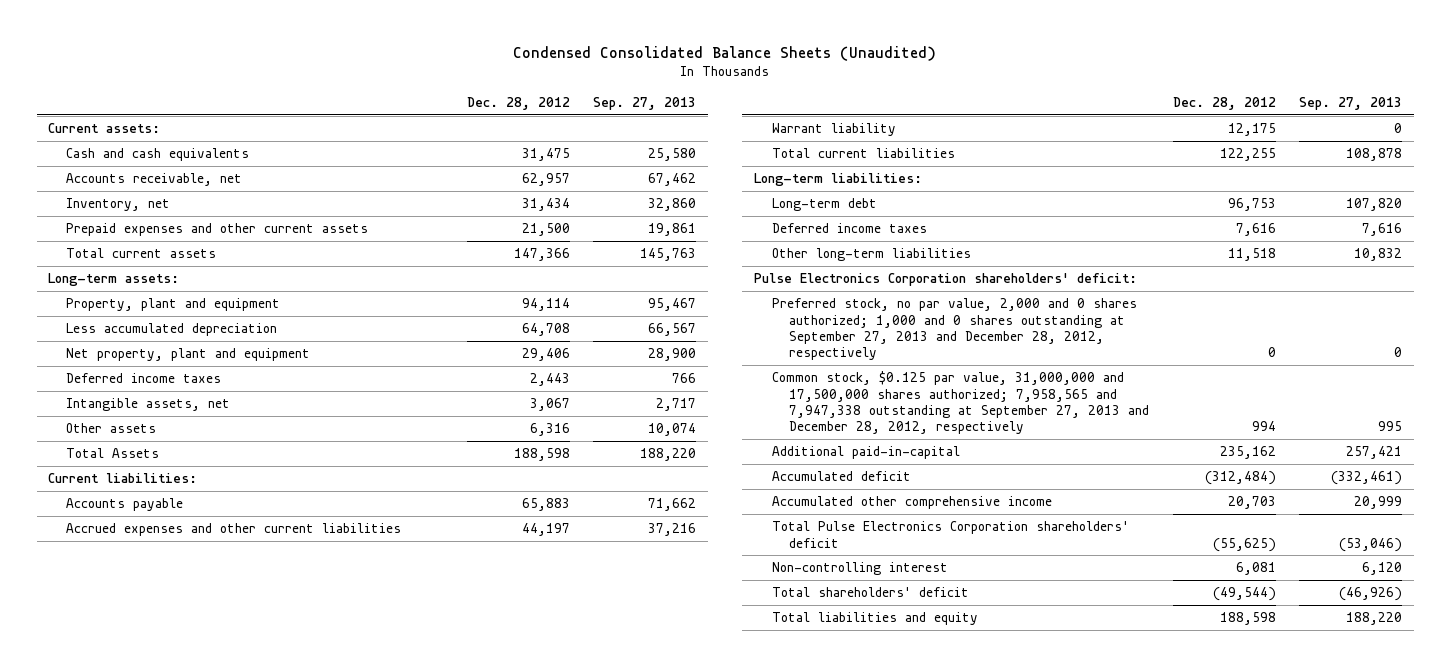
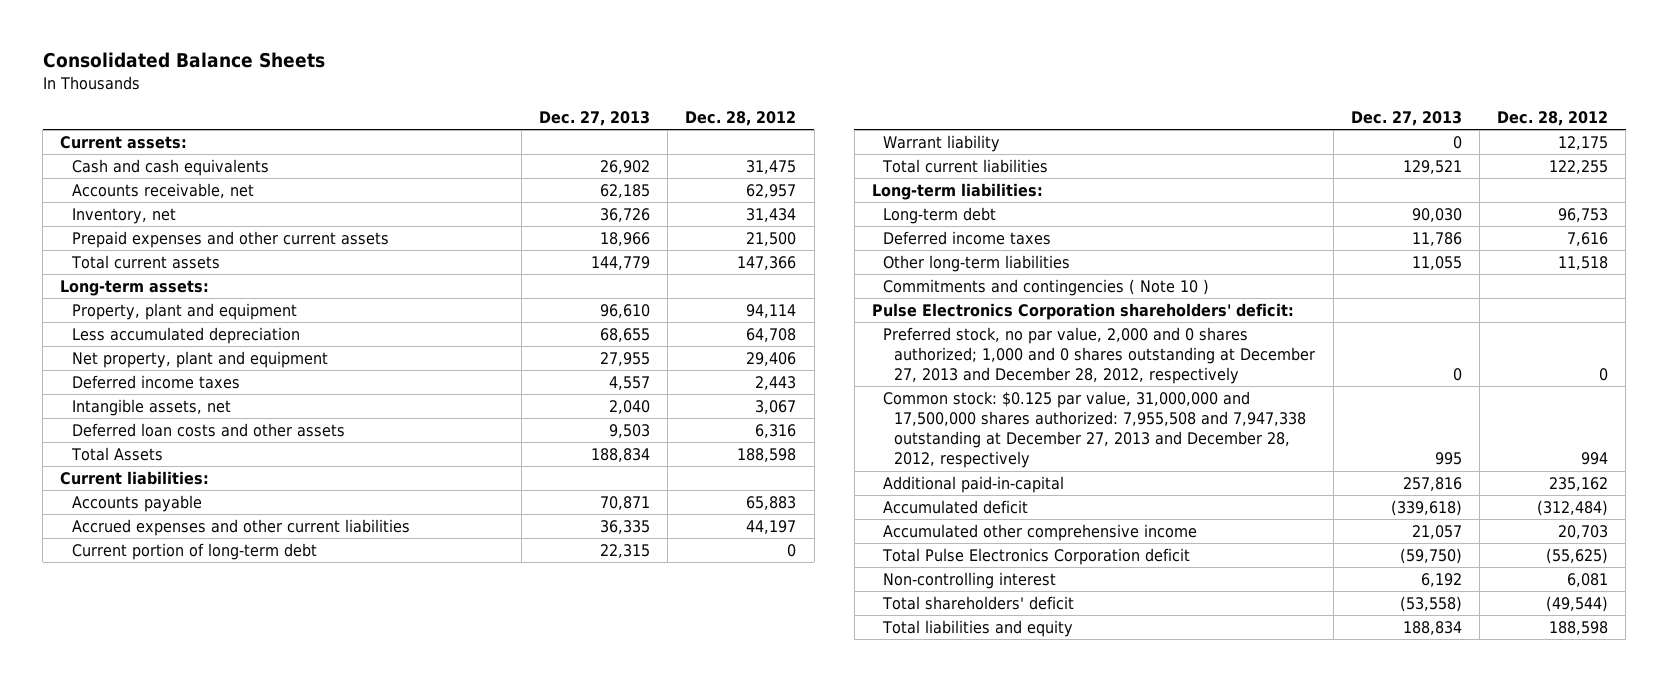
[513,45,937,61] Condensed Consolidated Balance Sheets (Unaudited) -> [42,52,325,69] Consolidated Balance Sheets
[593,96,697,110] Sep. 27, 2013 -> none
none -> [539,110,651,126] Dec. 27, 2013
[65,423,156,434] Other assets -> [71,422,345,437] Deferred loan costs and other assets
none -> [71,542,317,560] Current portion of long-term debt
none -> [883,278,1210,296] Commitments and contingencies ( Note 10 )
[771,298,1137,361] Preferred stock, no par value, 2,000 and 0 shares authorized; 1,000 and 0 shares outstanding at September 27, 2013 and December 28, 2012, respectively -> [883,326,1316,385] Preferred stock, no par value, 2,000 and 0 shares authorized; 1,000 and 0 shares outstanding at December 27, 2013 and December 28, 2012, respectively
[771,371,1150,435] Common stock, $0.125 par value, 31,000,000 and 17,500,000 shares authorized; 7,958,565 and 7,947,338 outstanding at September 27, 2013 and December 28, 2012, respectively -> [883,390,1307,469] Common stock: $0.125 par value, 31,000,000 and 17,500,000 shares authorized: 7,955,508 and 7,947,338 outstanding at December 27, 2013 and December 28, 2012, respectively
[771,521,1129,548] Total Pulse Electronics Corporation shareholders' deficit -> [882,547,1191,565] Total Pulse Electronics Corporation deficit

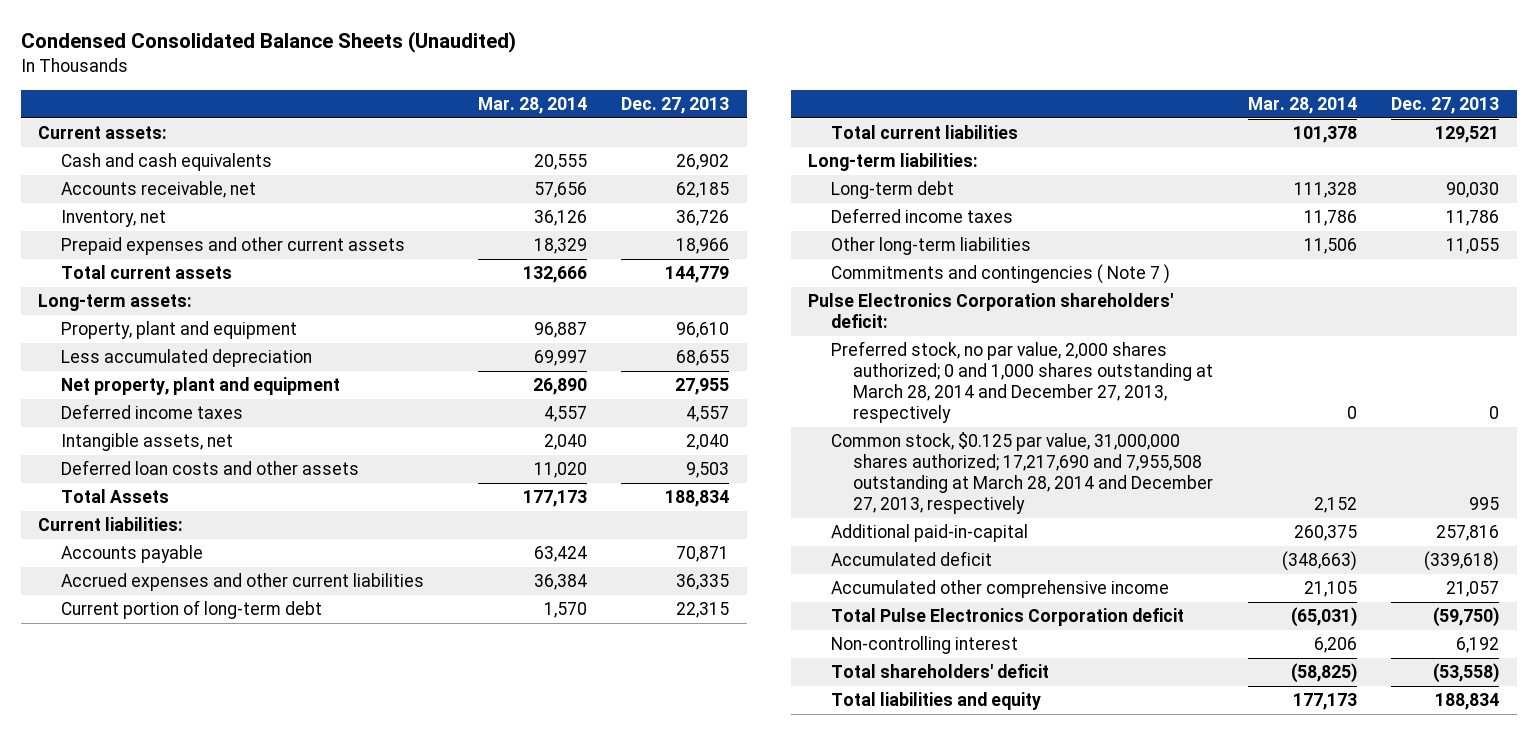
[42,52,325,69] Consolidated Balance Sheets -> [20,31,516,54] Condensed Consolidated Balance Sheets (Unaudited)
[685,110,797,126] Dec. 28, 2012 -> none
none -> [477,97,587,115] Mar. 28, 2014
[883,134,1001,152] Warrant liability -> none
[883,278,1210,296] Commitments and contingencies ( Note 10 ) -> [830,264,1170,285] Commitments and contingencies ( Note 7 )
[883,326,1316,385] Preferred stock, no par value, 2,000 and 0 shares authorized; 1,000 and 0 shares outstanding at December 27, 2013 and December 28, 2012, respectively -> [830,341,1214,424] Preferred stock, no par value, 2,000 shares authorized; 0 and 1,000 shares outstanding at March 28, 2014 and December 27, 2013, respectively
[883,390,1307,469] Common stock: $0.125 par value, 31,000,000 and 17,500,000 shares authorized: 7,955,508 and 7,947,338 outstanding at December 27, 2013 and December 28, 2012, respectively -> [830,432,1214,515] Common stock, $0.125 par value, 31,000,000 shares authorized; 17,217,690 and 7,955,508 outstanding at March 28, 2014 and December 27, 2013, respectively

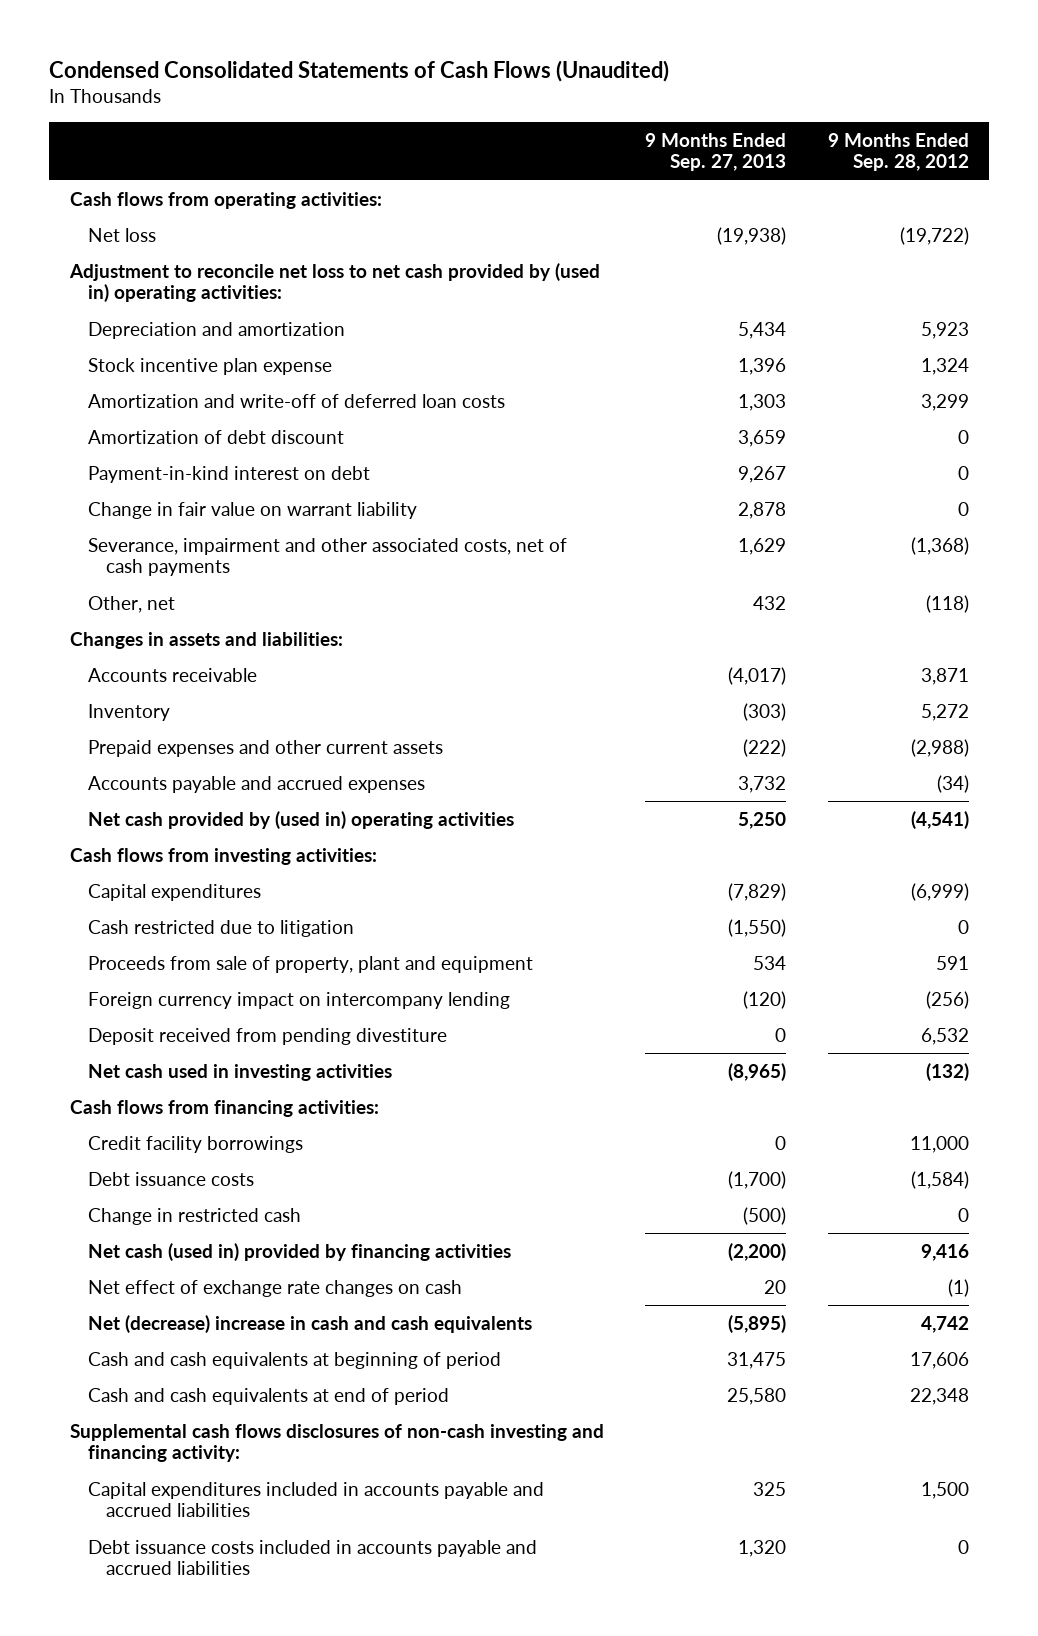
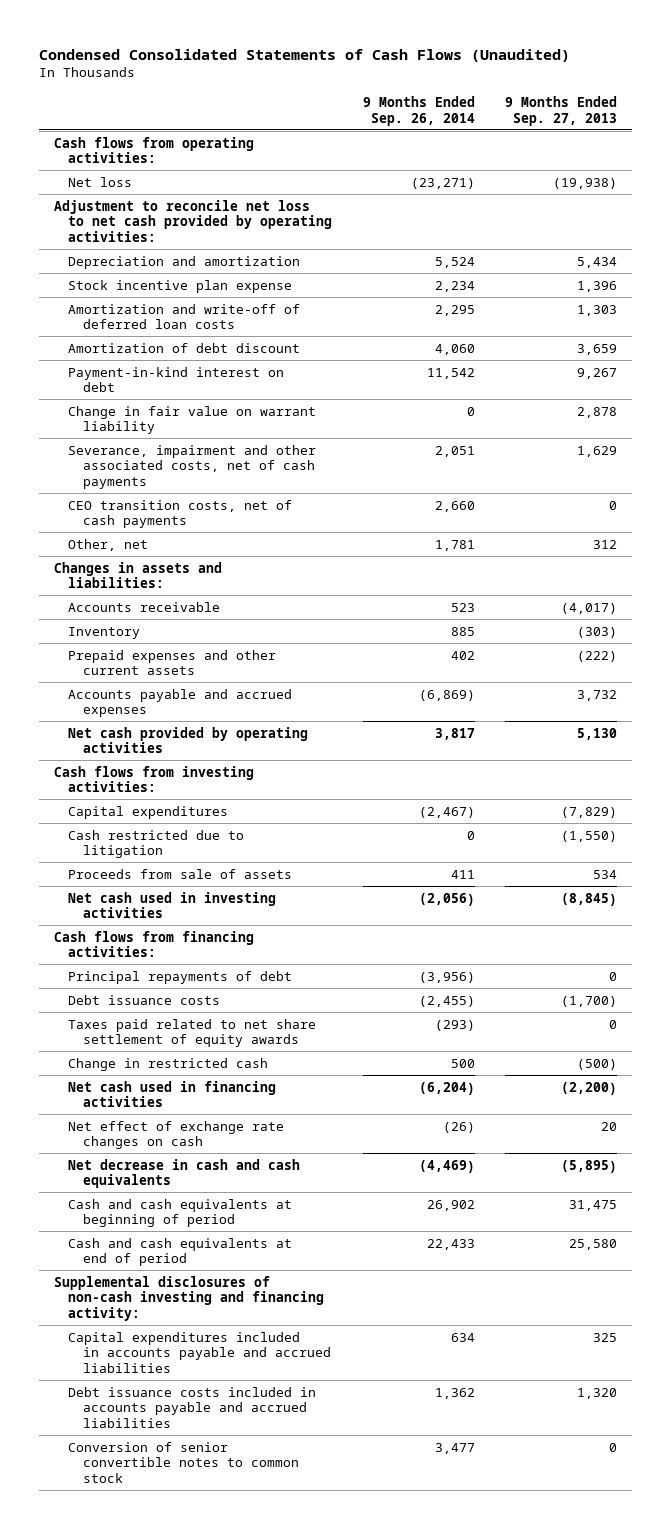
[827,132,969,172] 9 Months Ended Sep. 28, 2012 -> none
none -> [362,96,475,126] 9 Months Ended Sep. 26, 2014
[68,262,600,303] Adjustment to reconcile net loss to net cash provided by (used in) operating activities: -> [54,199,333,242] Adjustment to reconcile net loss to net cash provided by operating activities:
none -> [68,499,293,529] CEO transition costs, net of cash payments
[753,595,787,610] 432 -> [592,539,617,549] 312
[87,810,514,829] Net cash provided by (used in) operating activities -> [68,726,309,754] Net cash provided by operating activities
[738,811,787,829] 5,250 -> [576,727,617,740] 5,130
[87,991,510,1009] Foreign currency impact on intercompany lending -> none
[87,1027,447,1045] Deposit received from pending divestiture -> none
[87,955,533,973] Proceeds from sale of property, plant and equipment -> [68,868,293,879] Proceeds from sale of assets
[728,1062,787,1081] (8,965) -> [560,892,617,906] (8,845)
[87,1135,303,1153] Credit facility borrowings -> none
none -> [68,970,293,984] Principal repayments of debt
none -> [68,1018,317,1048] Taxes paid related to net share settlement of equity awards
[87,1242,511,1261] Net cash (used in) provided by financing activities -> [68,1080,277,1108] Net cash used in financing activities
[87,1314,532,1333] Net (decrease) increase in cash and cash equivalents -> [68,1158,301,1189] Net decrease in cash and cash equivalents
[69,1423,604,1463] Supplemental cash flows disclosures of non-cash investing and financing activity: -> [54,1275,325,1321] Supplemental disclosures of non-cash investing and financing activity:
none -> [68,1441,299,1483] Conversion of senior convertible notes to common stock

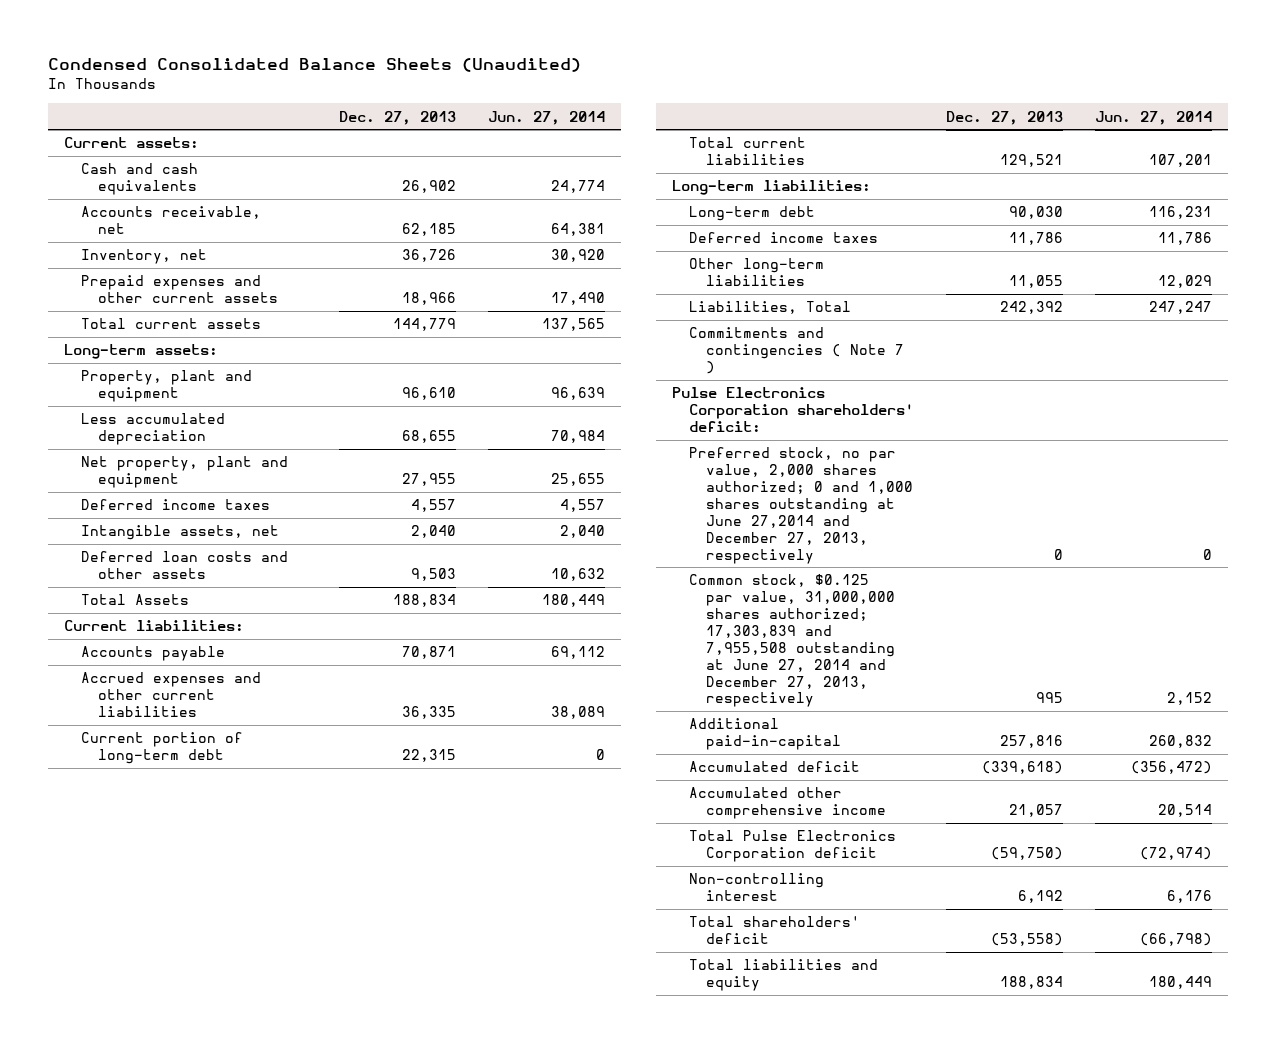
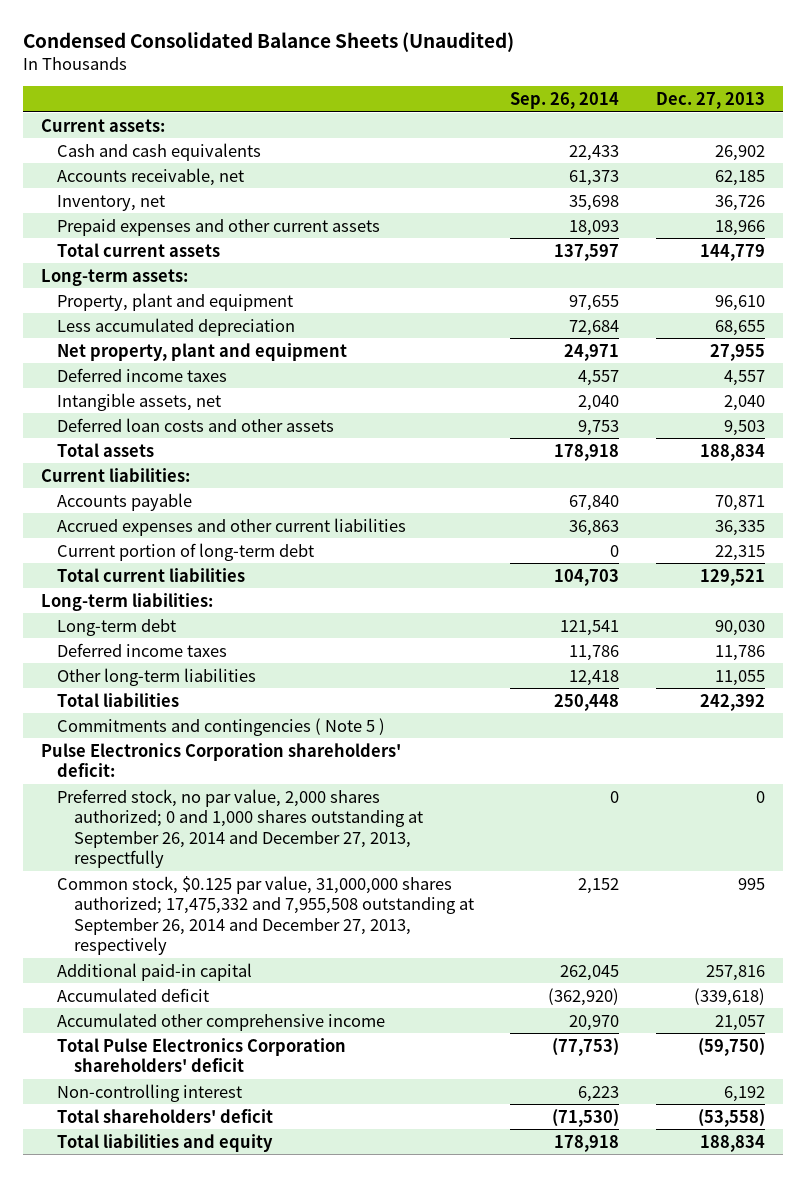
[487,110,605,125] Jun. 27, 2014 -> none
none -> [510,92,620,110] Sep. 26, 2014
[81,594,190,606] Total Assets -> [57,442,155,457] Total assets
[689,301,852,315] Liabilities, Total -> [57,692,180,707] Total liabilities
[689,327,904,375] Commitments and contingencies ( Note 7 ) -> [57,717,386,736] Commitments and contingencies ( Note 5 )
[689,447,913,564] Preferred stock, no par value, 2,000 shares authorized; 0 and 1,000 shares outstanding at June 27,2014 and December 27, 2013, respectively -> [57,788,423,869] Preferred stock, no par value, 2,000 shares authorized; 0 and 1,000 shares outstanding at September 26, 2014 and December 27, 2013, respectfully
[689,574,895,708] Common stock, $0.125 par value, 31,000,000 shares authorized; 17,303,839 and 7,955,508 outstanding at June 27, 2014 and December 27, 2013, respectively -> [57,875,474,956] Common stock, $0.125 par value, 31,000,000 shares authorized; 17,475,332 and 7,955,508 outstanding at September 26, 2014 and December 27, 2013, respectively
[689,718,841,751] Additional paid-in-capital -> [57,962,253,981] Additional paid-in capital
[689,830,897,863] Total Pulse Electronics Corporation deficit -> [57,1037,347,1073] Total Pulse Electronics Corporation shareholders' deficit

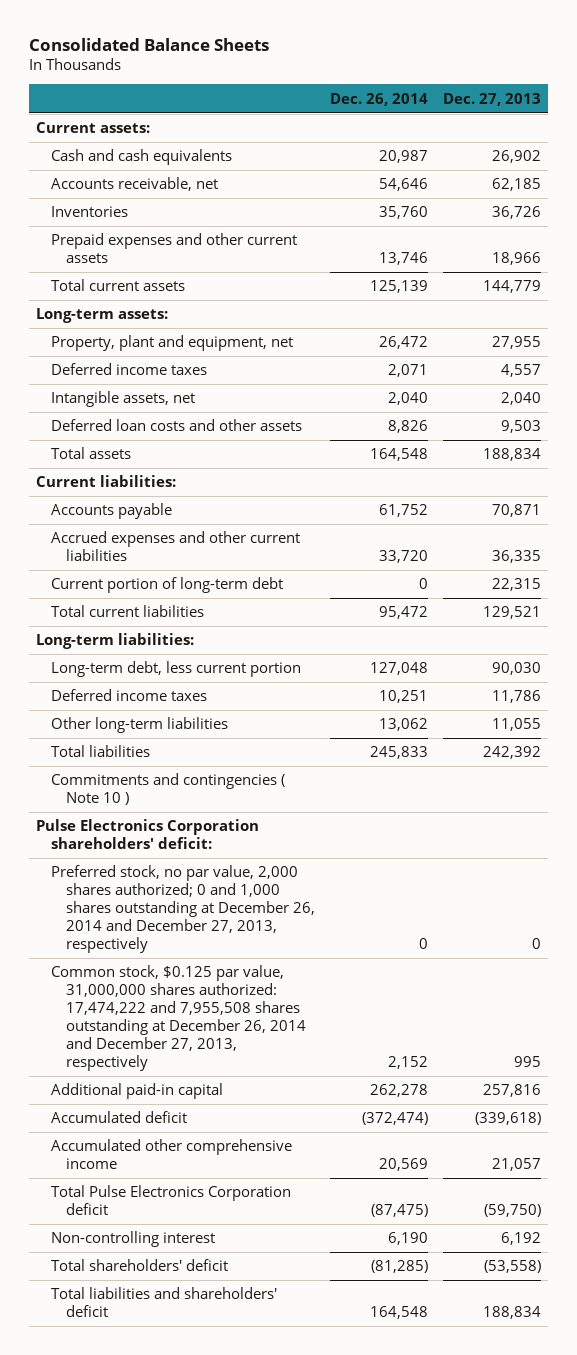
[22,32,514,53] Condensed Consolidated Balance Sheets (Unaudited) -> [28,37,269,51] Consolidated Balance Sheets
[510,92,620,110] Sep. 26, 2014 -> none
none -> [329,92,428,106] Dec. 26, 2014
[57,194,166,211] Inventory, net -> [50,206,128,218] Inventories
[57,292,294,311] Property, plant and equipment -> none
[57,317,296,336] Less accumulated depreciation -> none
[57,342,348,361] Net property, plant and equipment -> [50,335,293,352] Property, plant and equipment, net
[57,618,177,636] Long-term debt -> [50,661,301,678] Long-term debt, less current portion
[57,717,386,736] Commitments and contingencies ( Note 5 ) -> [50,773,285,806] Commitments and contingencies ( Note 10 )
[57,788,423,869] Preferred stock, no par value, 2,000 shares authorized; 0 and 1,000 shares outstanding at September 26, 2014 and December 27, 2013, respectfully -> [50,865,315,954] Preferred stock, no par value, 2,000 shares authorized; 0 and 1,000 shares outstanding at December 26, 2014 and December 27, 2013, respectively
[57,875,474,956] Common stock, $0.125 par value, 31,000,000 shares authorized; 17,475,332 and 7,955,508 outstanding at September 26, 2014 and December 27, 2013, respectively -> [50,965,306,1072] Common stock, $0.125 par value, 31,000,000 shares authorized: 17,474,222 and 7,955,508 shares outstanding at December 26, 2014 and December 27, 2013, respectively
[57,1037,347,1073] Total Pulse Electronics Corporation shareholders' deficit -> [50,1185,291,1216] Total Pulse Electronics Corporation deficit
[57,1133,274,1152] Total liabilities and equity -> [50,1287,277,1318] Total liabilities and shareholders' deficit

